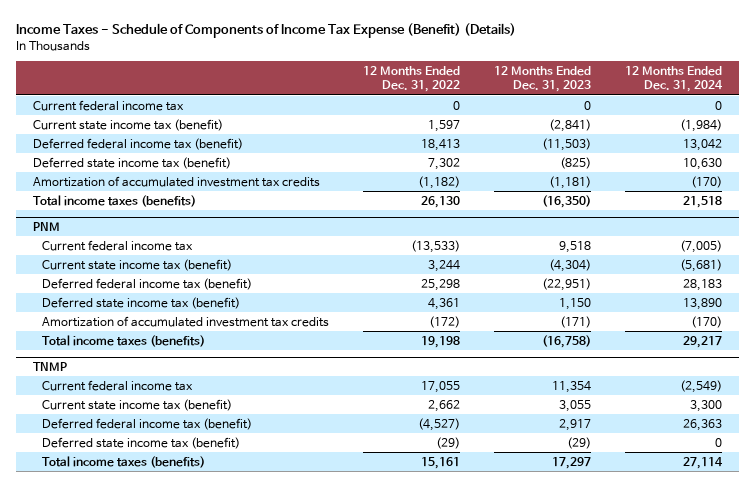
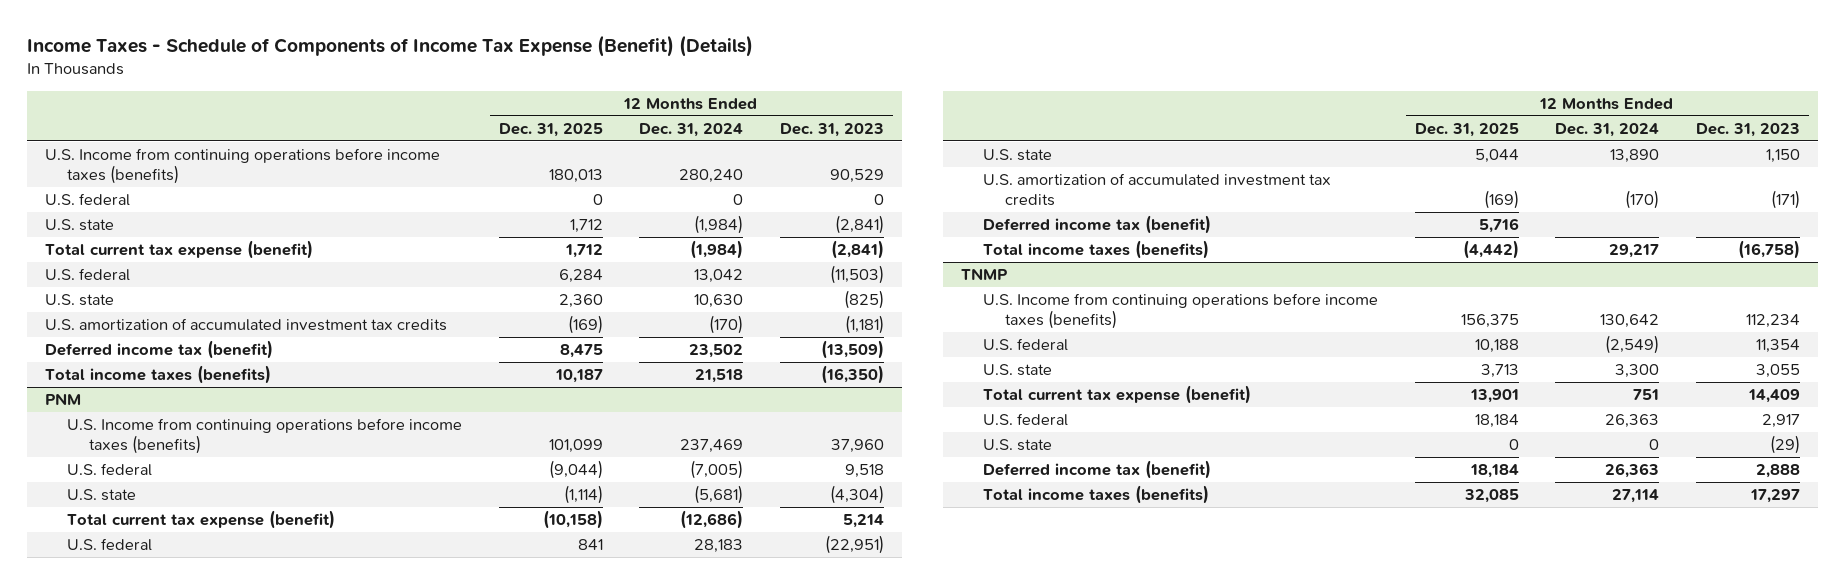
[362,65,460,93] 12 Months Ended Dec. 31, 2022 -> none
none -> [498,122,603,137] Dec. 31, 2025
none -> [45,148,441,184] U.S. Income from continuing operations before income taxes (benefits)
[33,99,185,111] Current federal income tax -> [45,193,131,207] U.S. federal
[33,118,224,131] Current state income tax (benefit) -> [45,219,115,232] U.S. state
none -> [45,240,314,260] Total current tax expense (benefit)
[33,137,244,150] Deferred federal income tax (benefit) -> [45,268,131,282] U.S. federal
[33,156,232,169] Deferred state income tax (benefit) -> [45,294,115,307] U.S. state
[33,175,321,187] Amortization of accumulated investment tax credits -> [45,318,448,332] U.S. amortization of accumulated investment tax credits
none -> [45,340,274,360] Deferred income tax (benefit)
none -> [67,418,463,454] U.S. Income from continuing operations before income taxes (benefits)
[41,239,193,251] Current federal income tax -> [67,463,153,477] U.S. federal
[41,258,232,271] Current state income tax (benefit) -> [67,489,137,502] U.S. state
none -> [67,510,336,530] Total current tax expense (benefit)
[41,277,252,290] Deferred federal income tax (benefit) -> [67,538,153,552] U.S. federal
[41,296,240,309] Deferred state income tax (benefit) -> [983,149,1053,162] U.S. state
[41,315,329,327] Amortization of accumulated investment tax credits -> [983,173,1332,206] U.S. amortization of accumulated investment tax credits
none -> [983,215,1212,235] Deferred income tax (benefit)
none -> [983,293,1379,329] U.S. Income from continuing operations before income taxes (benefits)
[41,379,193,391] Current federal income tax -> [983,338,1069,352] U.S. federal
[41,398,232,411] Current state income tax (benefit) -> [983,364,1053,377] U.S. state
none -> [983,385,1252,405] Total current tax expense (benefit)
[41,417,252,430] Deferred federal income tax (benefit) -> [983,413,1069,427] U.S. federal
[41,436,240,449] Deferred state income tax (benefit) -> [983,439,1053,452] U.S. state
none -> [983,460,1212,480] Deferred income tax (benefit)

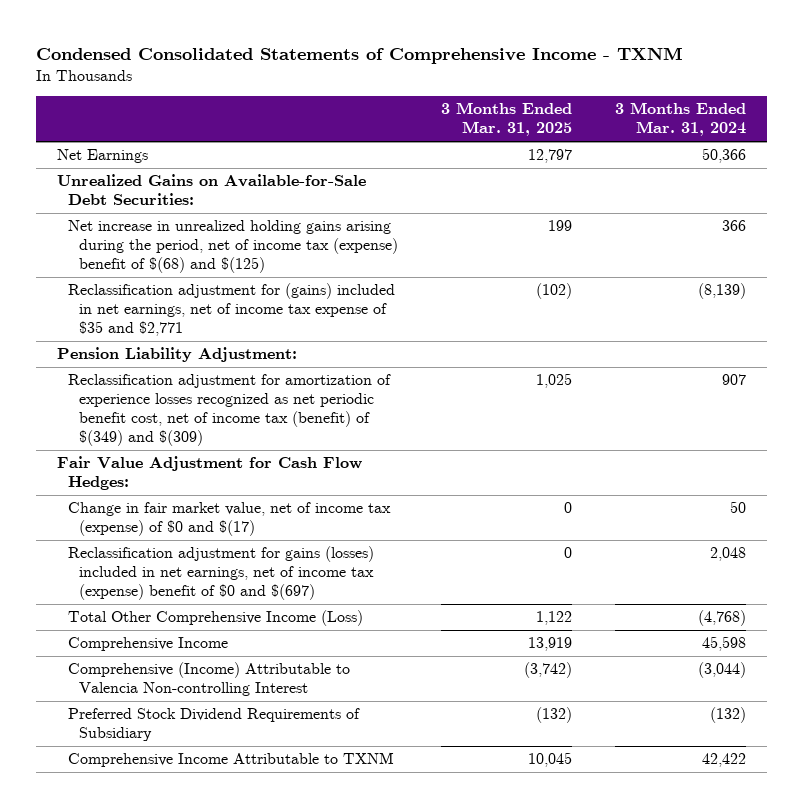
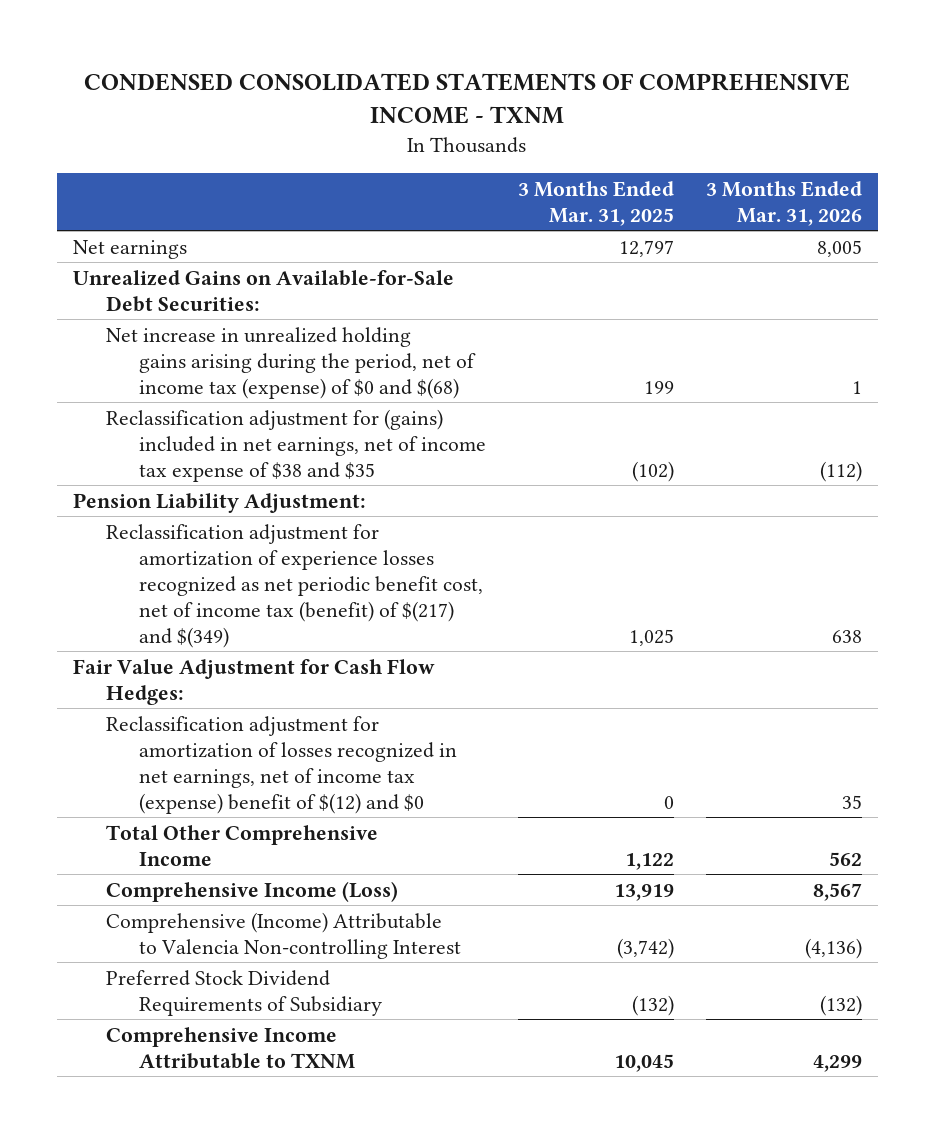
[35,46,683,64] Condensed Consolidated Statements of Comprehensive Income - TXNM -> [84,72,851,124] CONDENSED CONSOLIDATED STATEMENTS OF COMPREHENSIVE INCOME - TXNM
[614,102,746,137] 3 Months Ended Mar. 31, 2024 -> none
none -> [705,180,862,226] 3 Months Ended Mar. 31, 2026
[56,149,148,164] Net Earnings -> [72,239,187,259] Net earnings
[68,220,399,274] Net increase in unrealized holding gains arising during the period, net of income tax (expense) benefit of $(68) and $(125) -> [105,326,476,399] Net increase in unrealized holding gains arising during the period, net of income tax (expense) of $0 and $(68)
[68,283,396,337] Reclassification adjustment for (gains) included in net earnings, net of income tax expense of $35 and $2,771 -> [105,408,486,482] Reclassification adjustment for (gains) included in net earnings, net of income tax expense of $38 and $35
[68,374,392,447] Reclassification adjustment for amortization of experience losses recognized as net periodic benefit cost, net of income tax (benefit) of $(349) and $(309) -> [105,523,483,648] Reclassification adjustment for amortization of experience losses recognized as net periodic benefit cost, net of income tax (benefit) of $(217) and $(349)
[68,502,392,537] Change in fair market value, net of income tax (expense) of $0 and $(17) -> none
[68,546,375,601] Reclassification adjustment for gains (losses) included in net earnings, net of income tax (expense) benefit of $0 and $(697) -> [105,715,457,814] Reclassification adjustment for amortization of losses recognized in net earnings, net of income tax (expense) benefit of $(12) and $0
[68,610,364,627] Total Other Comprehensive Income (Loss) -> [105,824,378,866] Total Other Comprehensive Income
[68,637,229,652] Comprehensive Income -> [105,880,398,902] Comprehensive Income (Loss)

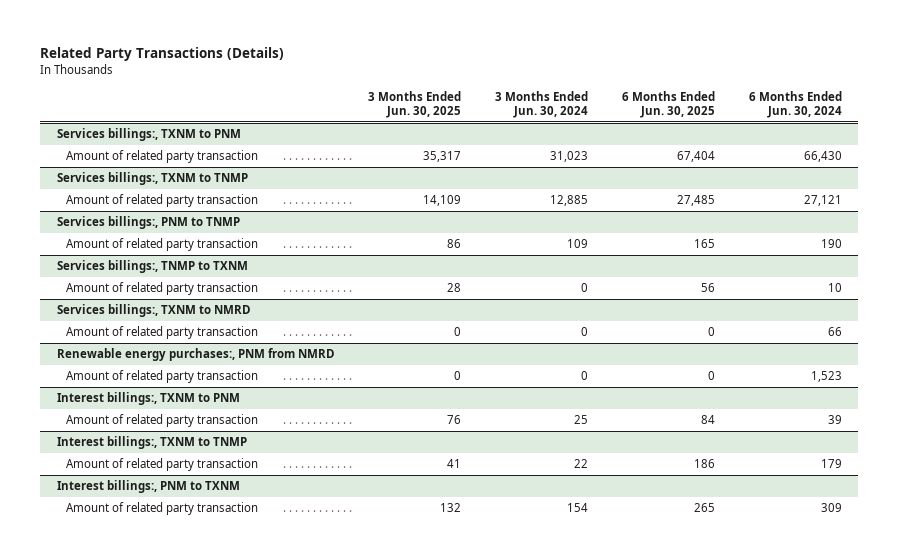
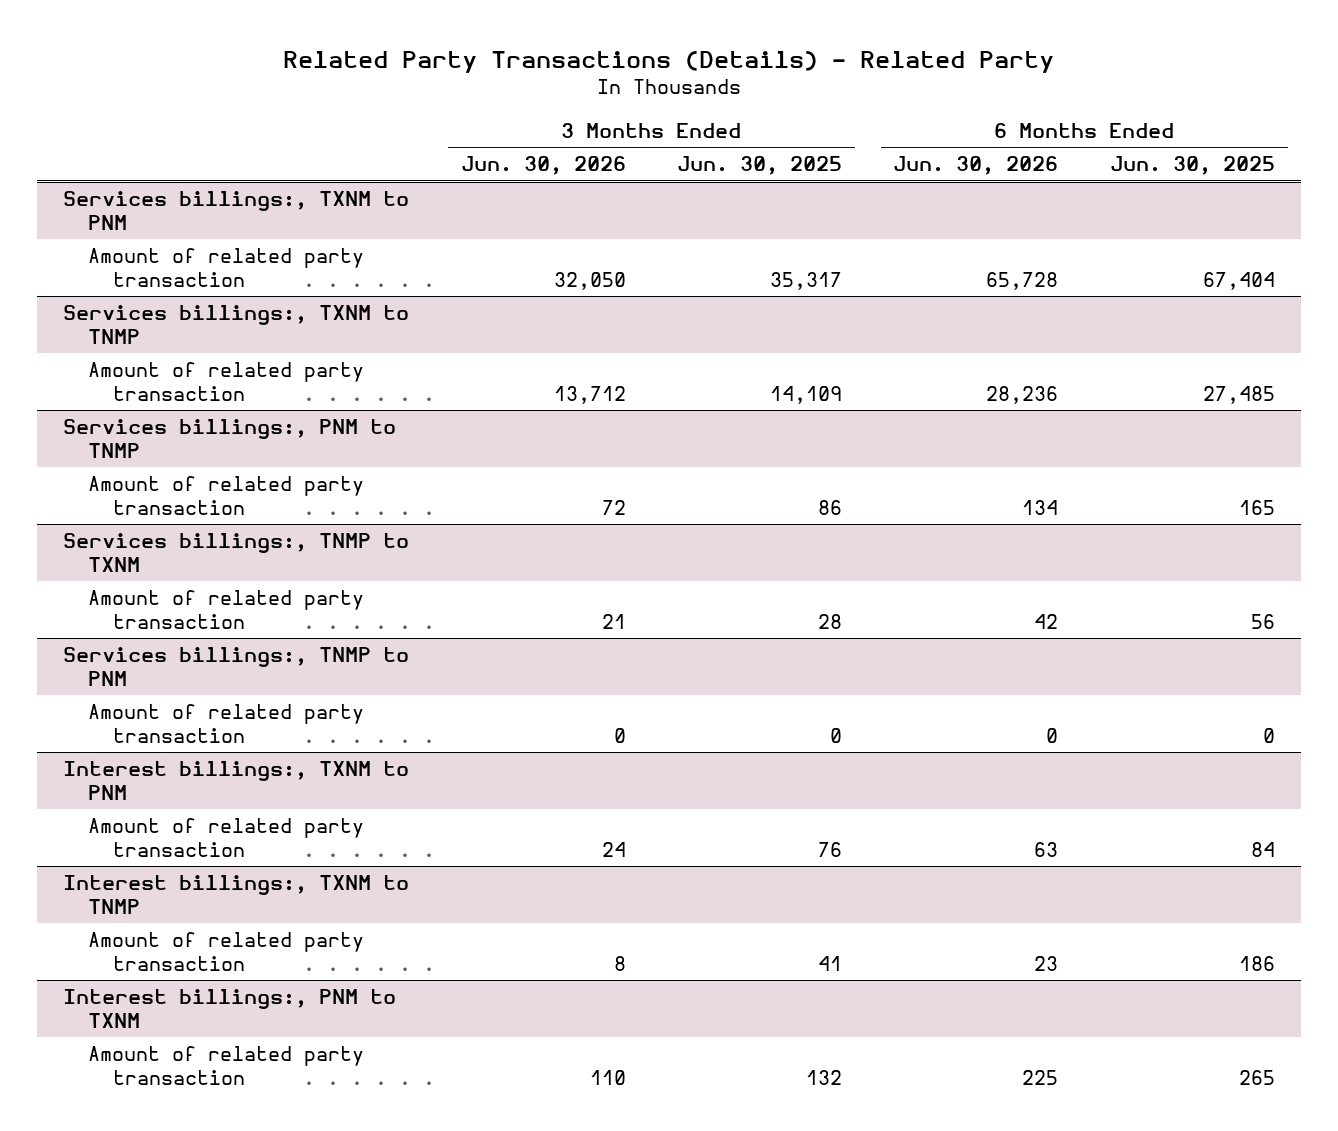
[39,46,284,61] Related Party Transactions (Details) -> [282,50,1054,73] Related Party Transactions (Details) - Related Party
[495,90,589,119] 3 Months Ended Jun. 30, 2024 -> none
[748,90,842,119] 6 Months Ended Jun. 30, 2024 -> none
none -> [460,156,626,176] Jun. 30, 2026
none -> [893,156,1059,176] Jun. 30, 2026
[56,304,251,318] Services billings:, TXNM to NMRD -> none
[66,326,259,340] Amount of related party transaction -> none
[56,348,335,362] Renewable energy purchases:, PNM from NMRD -> none
none -> [63,647,410,686] Services billings:, TNMP to PNM

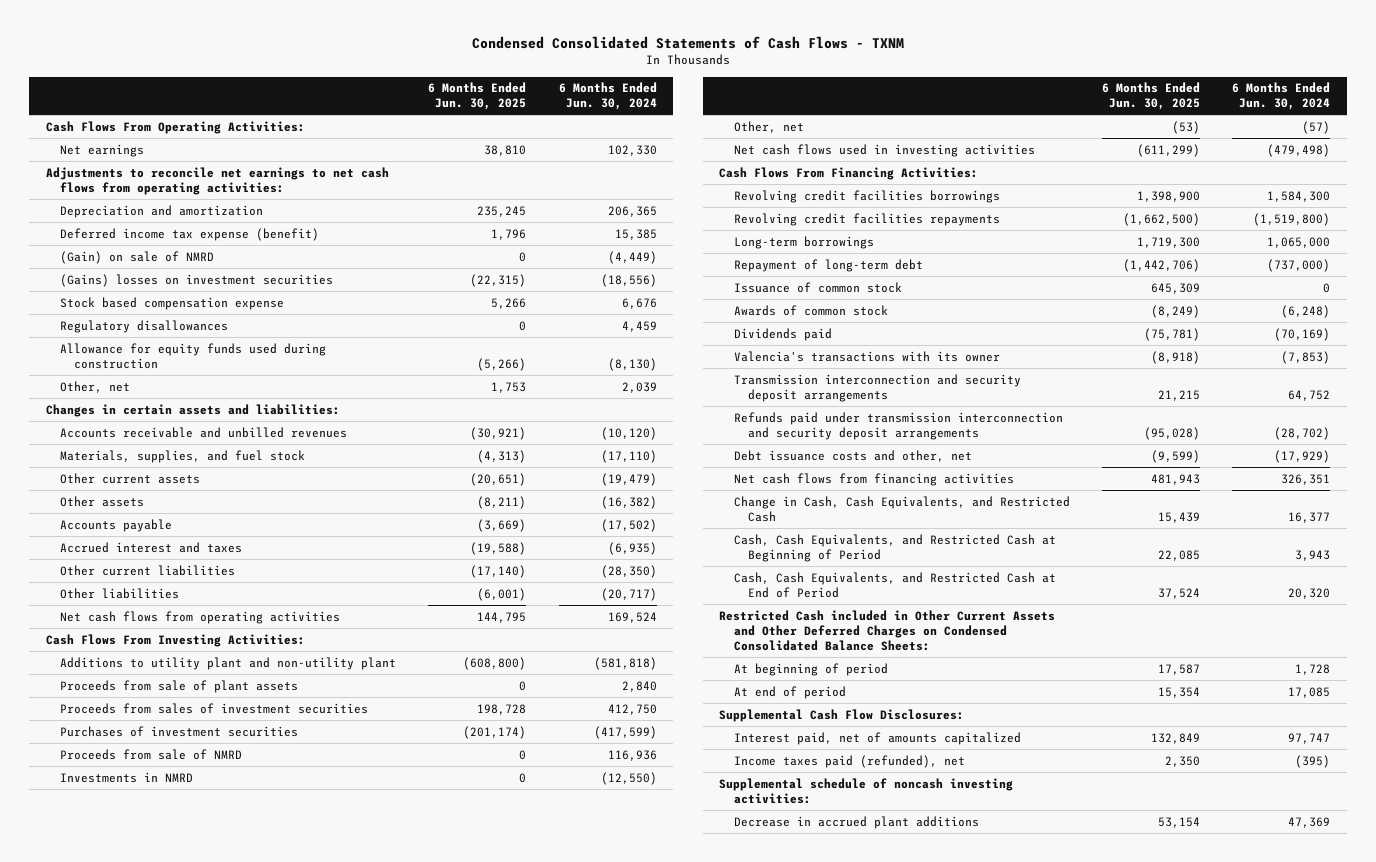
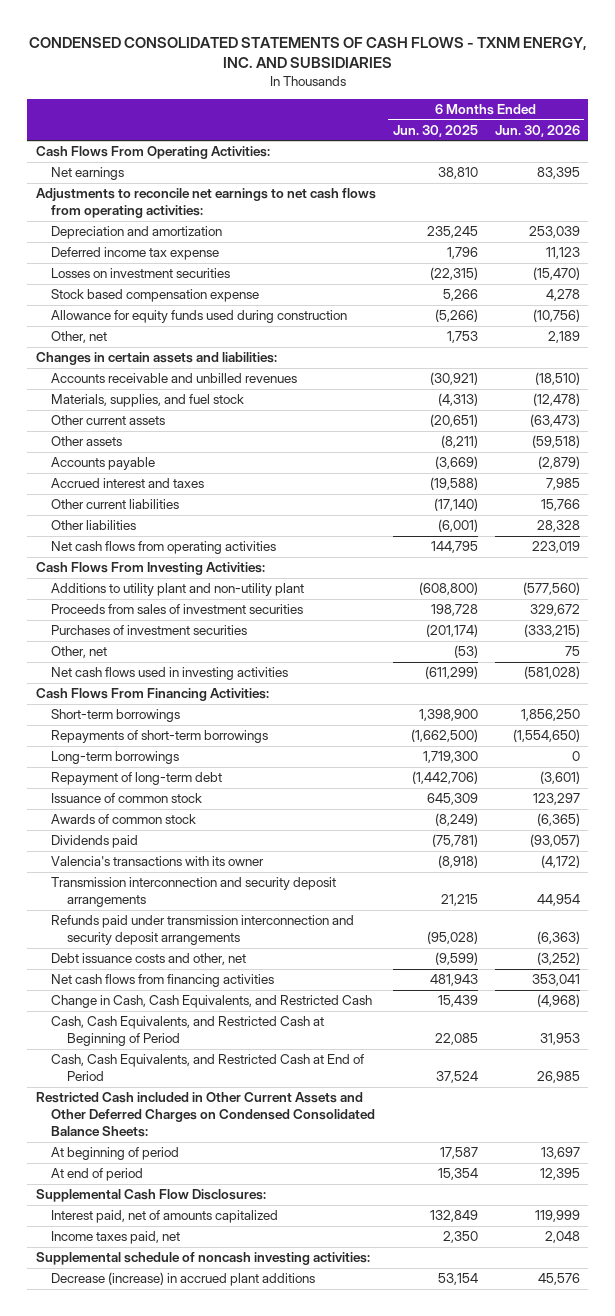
[471,36,904,50] Condensed Consolidated Statements of Cash Flows - TXNM -> [28,36,587,69] CONDENSED CONSOLIDATED STATEMENTS OF CASH FLOWS - TXNM ENERGY, INC. AND SUBSIDIARIES
[558,82,657,111] 6 Months Ended Jun. 30, 2024 -> none
none -> [494,124,580,137] Jun. 30, 2026
[59,250,214,264] (Gain) on sale of NMRD -> none
[59,227,319,241] Deferred income tax expense (benefit) -> [51,247,220,261] Deferred income tax expense
[59,273,333,287] (Gains) losses on investment securities -> [51,268,231,279] Losses on investment securities
[59,319,228,333] Regulatory disallowances -> none
[59,679,298,693] Proceeds from sale of plant assets -> none
[59,748,242,760] Proceeds from sale of NMRD -> none
[59,771,193,783] Investments in NMRD -> none
[733,189,1000,203] Revolving credit facilities borrowings -> [51,709,181,723] Short-term borrowings
[733,212,1000,226] Revolving credit facilities repayments -> [51,730,269,744] Repayments of short-term borrowings
[733,754,965,768] Income taxes paid (refunded), net -> [51,1231,181,1245] Income taxes paid, net
[733,815,979,829] Decrease in accrued plant additions -> [51,1272,316,1287] Decrease (increase) in accrued plant additions

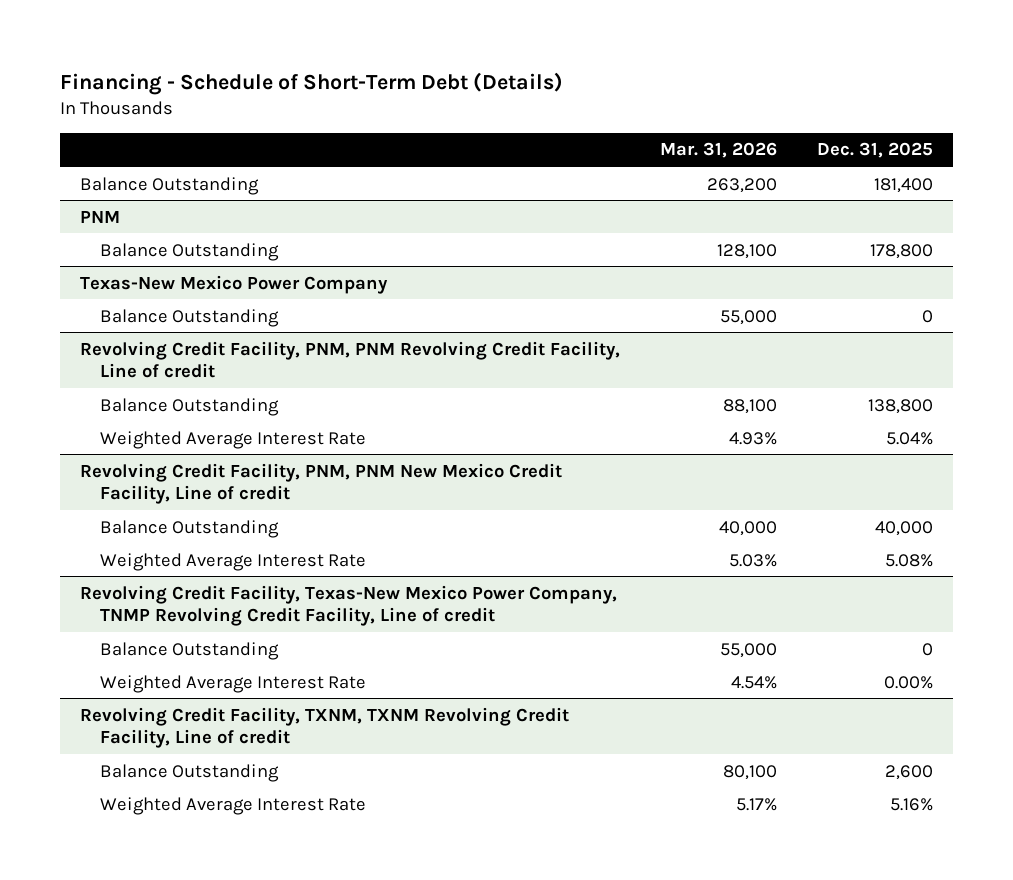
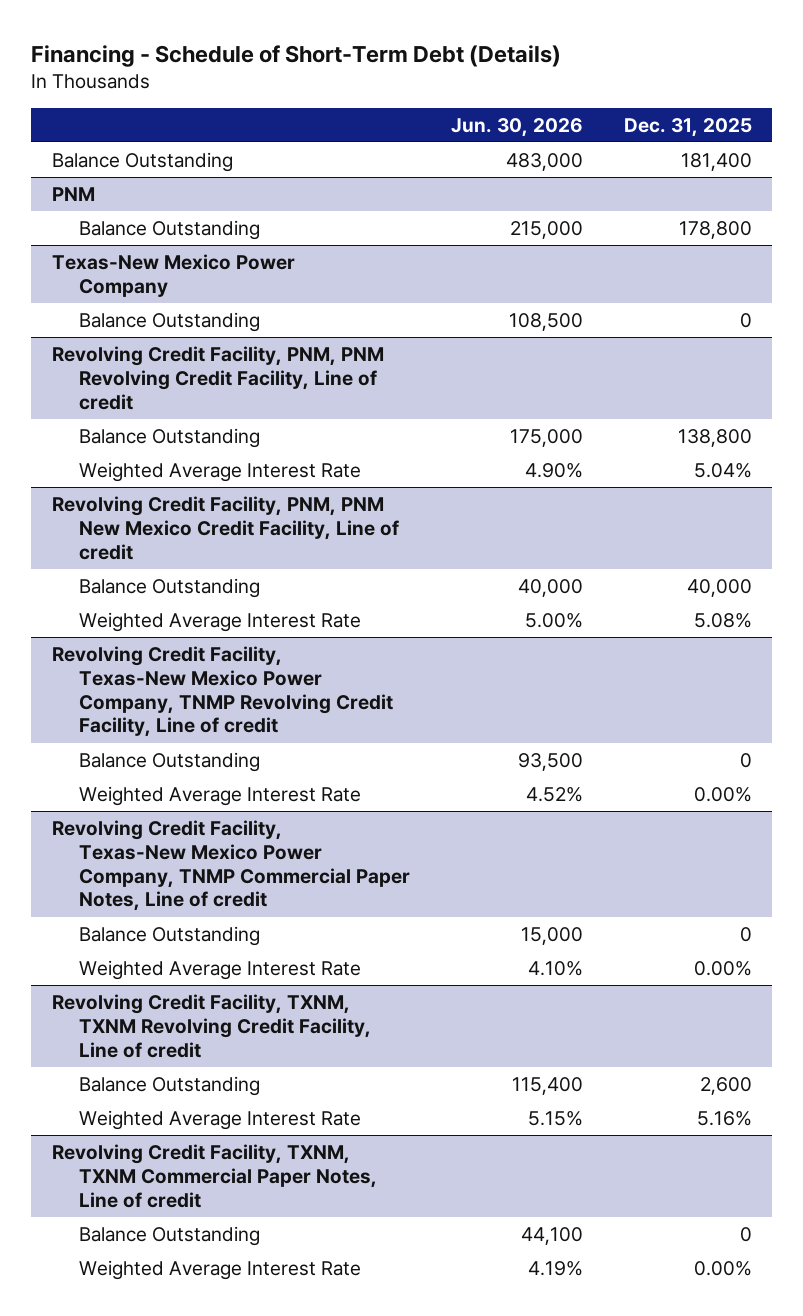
[660,142,778,159] Mar. 31, 2026 -> none
none -> [450,117,583,137] Jun. 30, 2026
none -> [51,820,410,912] Revolving Credit Facility, Texas-New Mexico Power Company, TNMP Commercial Paper Notes, Line of credit
none -> [78,926,260,947] Balance Outstanding
none -> [78,960,361,981] Weighted Average Interest Rate
none -> [51,1144,377,1208] Revolving Credit Facility, TXNM, TXNM Commercial Paper Notes, Line of credit
none -> [78,1226,260,1247] Balance Outstanding
none -> [78,1260,361,1281] Weighted Average Interest Rate

